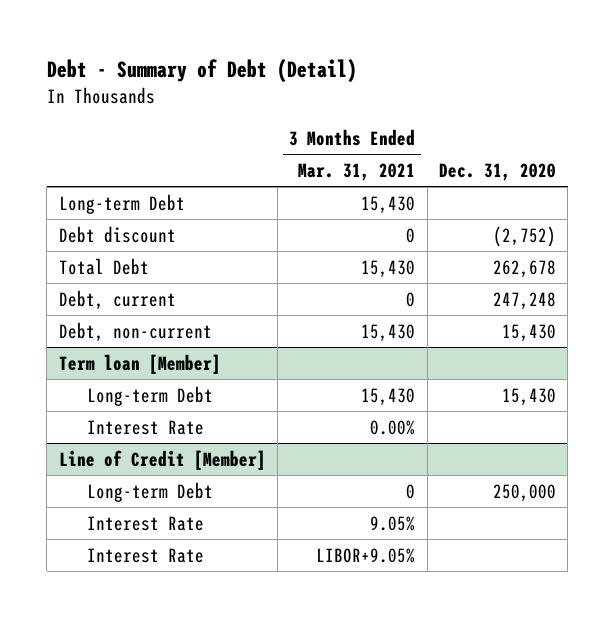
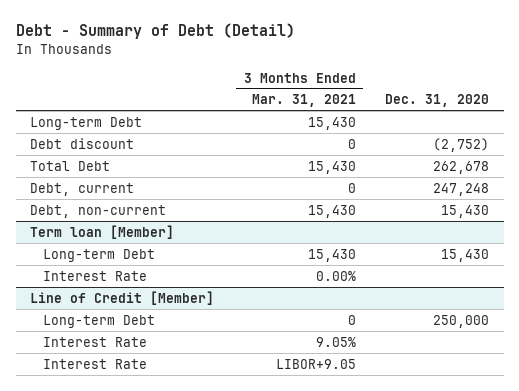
[316,547,416,563] LIBOR+9.05% -> [275,358,356,369] LIBOR+9.05

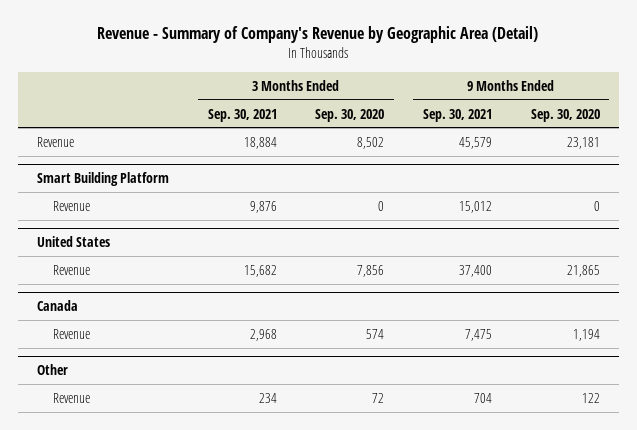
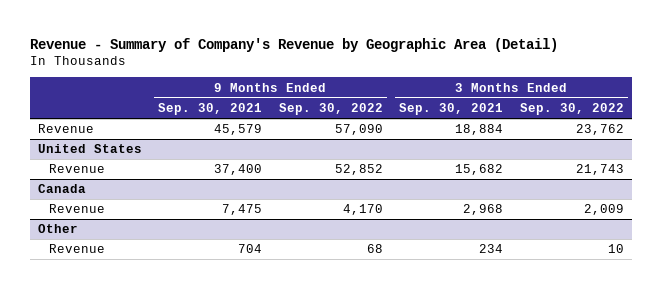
[315,108,385,122] Sep. 30, 2020 -> none
[530,108,600,122] Sep. 30, 2020 -> none
none -> [278,102,383,115] Sep. 30, 2022
none -> [519,102,624,115] Sep. 30, 2022
[37,172,170,187] Smart Building Platform -> none
[53,200,91,211] Revenue -> none

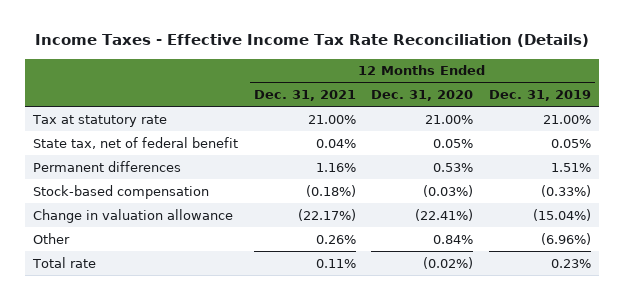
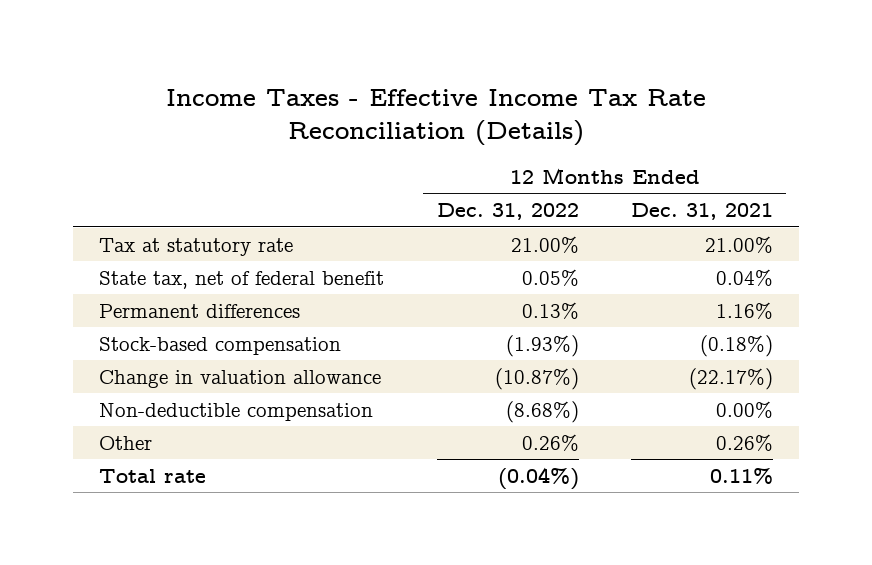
[371,90,474,102] Dec. 31, 2020 -> none
[488,90,591,102] Dec. 31, 2019 -> none
none -> [436,203,579,221] Dec. 31, 2022
none -> [99,402,374,421] Non-deductible compensation

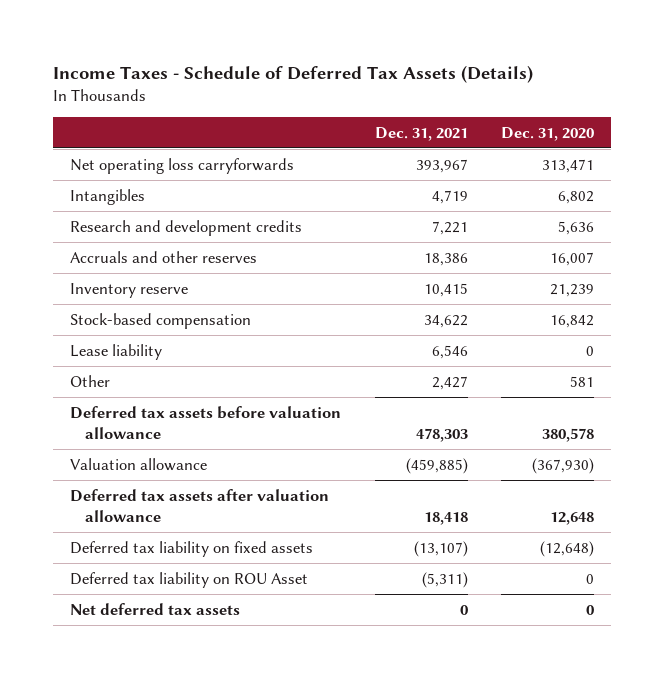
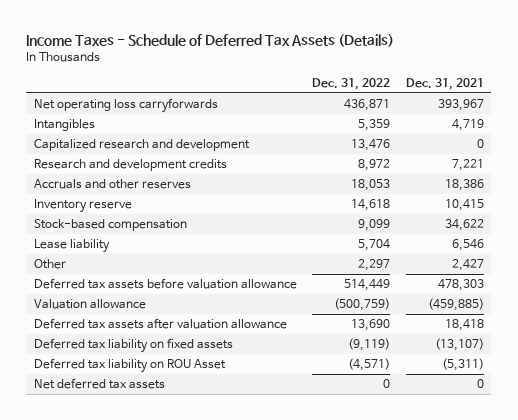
[501,126,595,141] Dec. 31, 2020 -> none
none -> [312,78,391,91] Dec. 31, 2022
none -> [33,139,250,152] Capitalized research and development

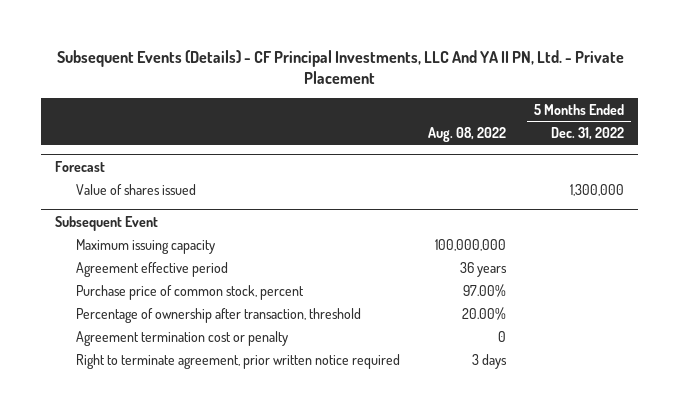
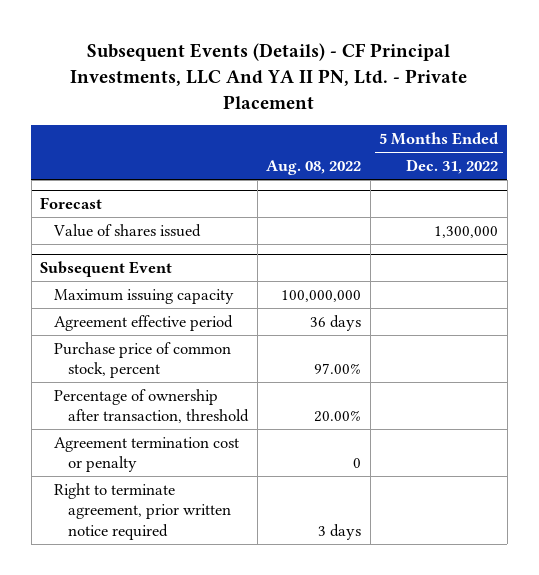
[460,261,508,277] 36 years -> [310,314,362,331] 36 days

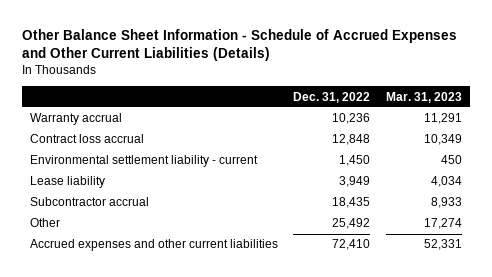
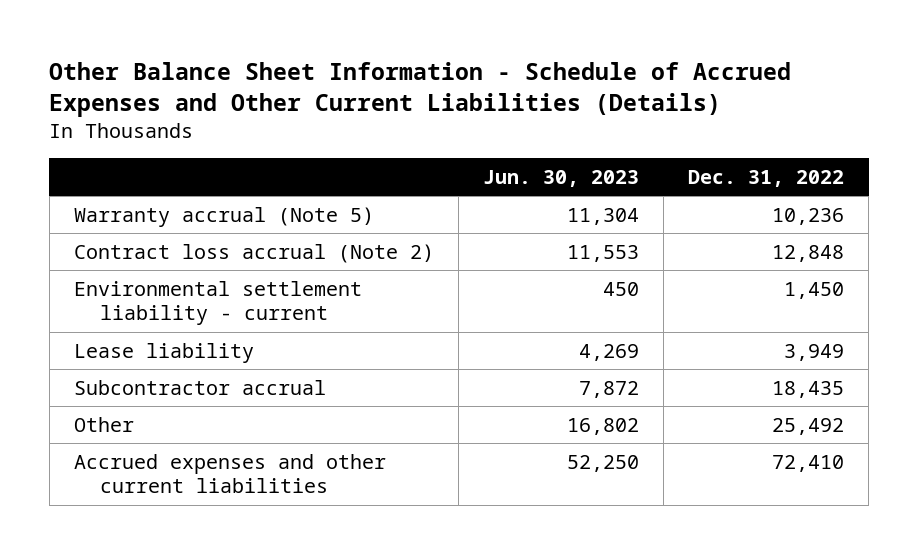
[386,91,463,103] Mar. 31, 2023 -> none
none -> [482,170,639,188] Jun. 30, 2023
[29,113,122,126] Warranty accrual -> [73,206,374,227] Warranty accrual (Note 5)
[29,134,144,144] Contract loss accrual -> [73,243,434,263] Contract loss accrual (Note 2)

